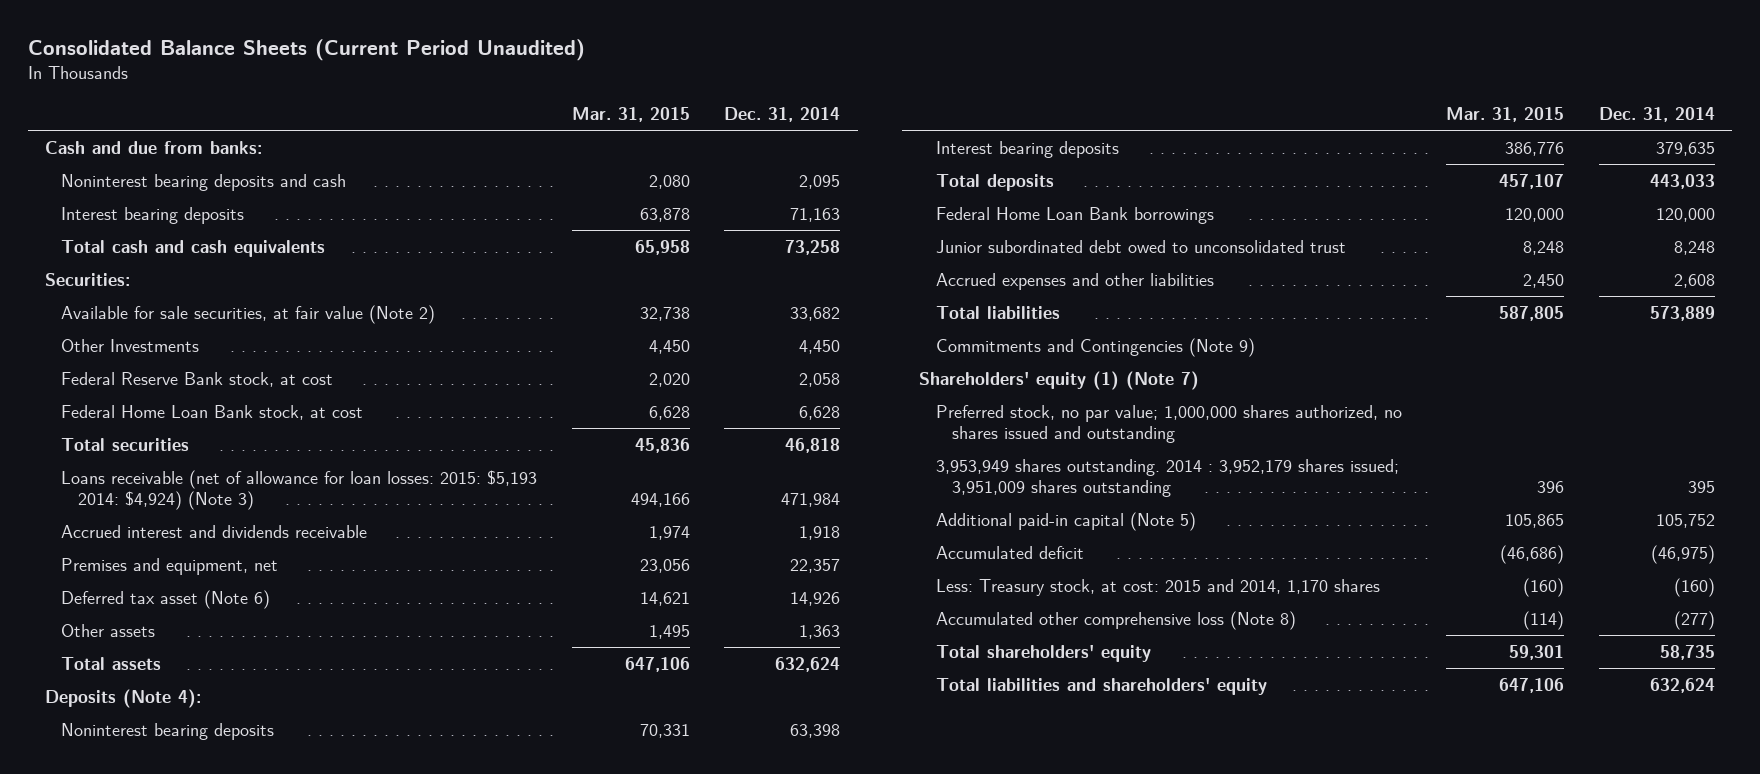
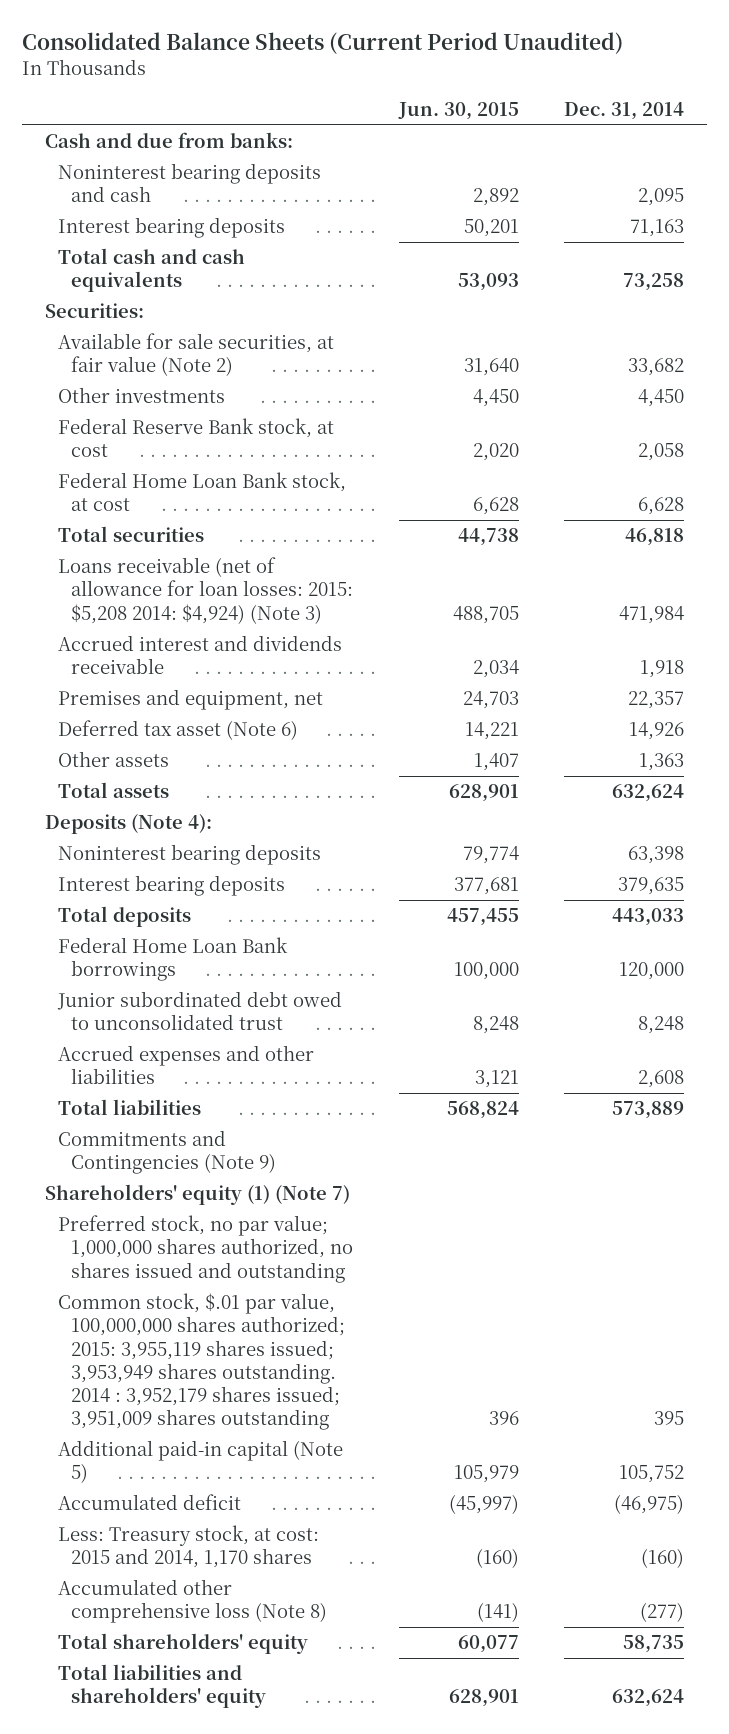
[571,106,690,122] Mar. 31, 2015 -> none
none -> [397,101,519,120] Jun. 30, 2015
[61,338,200,352] Other Investments -> [58,387,226,404] Other investments
[61,469,538,510] Loans receivable (net of allowance for loan losses: 2015: $5,193 2014: $4,924) (Note 3) -> [58,557,354,624] Loans receivable (net of allowance for loan losses: 2015: $5,208 2014: $4,924) (Note 3)
[935,458,1399,497] 3,953,949 shares outstanding. 2014 : 3,952,179 shares issued; 3,951,009 shares outstanding -> [58,1293,346,1431] Common stock, $.01 par value, 100,000,000 shares authorized; 2015: 3,955,119 shares issued; 3,953,949 shares outstanding. 2014 : 3,952,179 shares issued; 3,951,009 shares outstanding

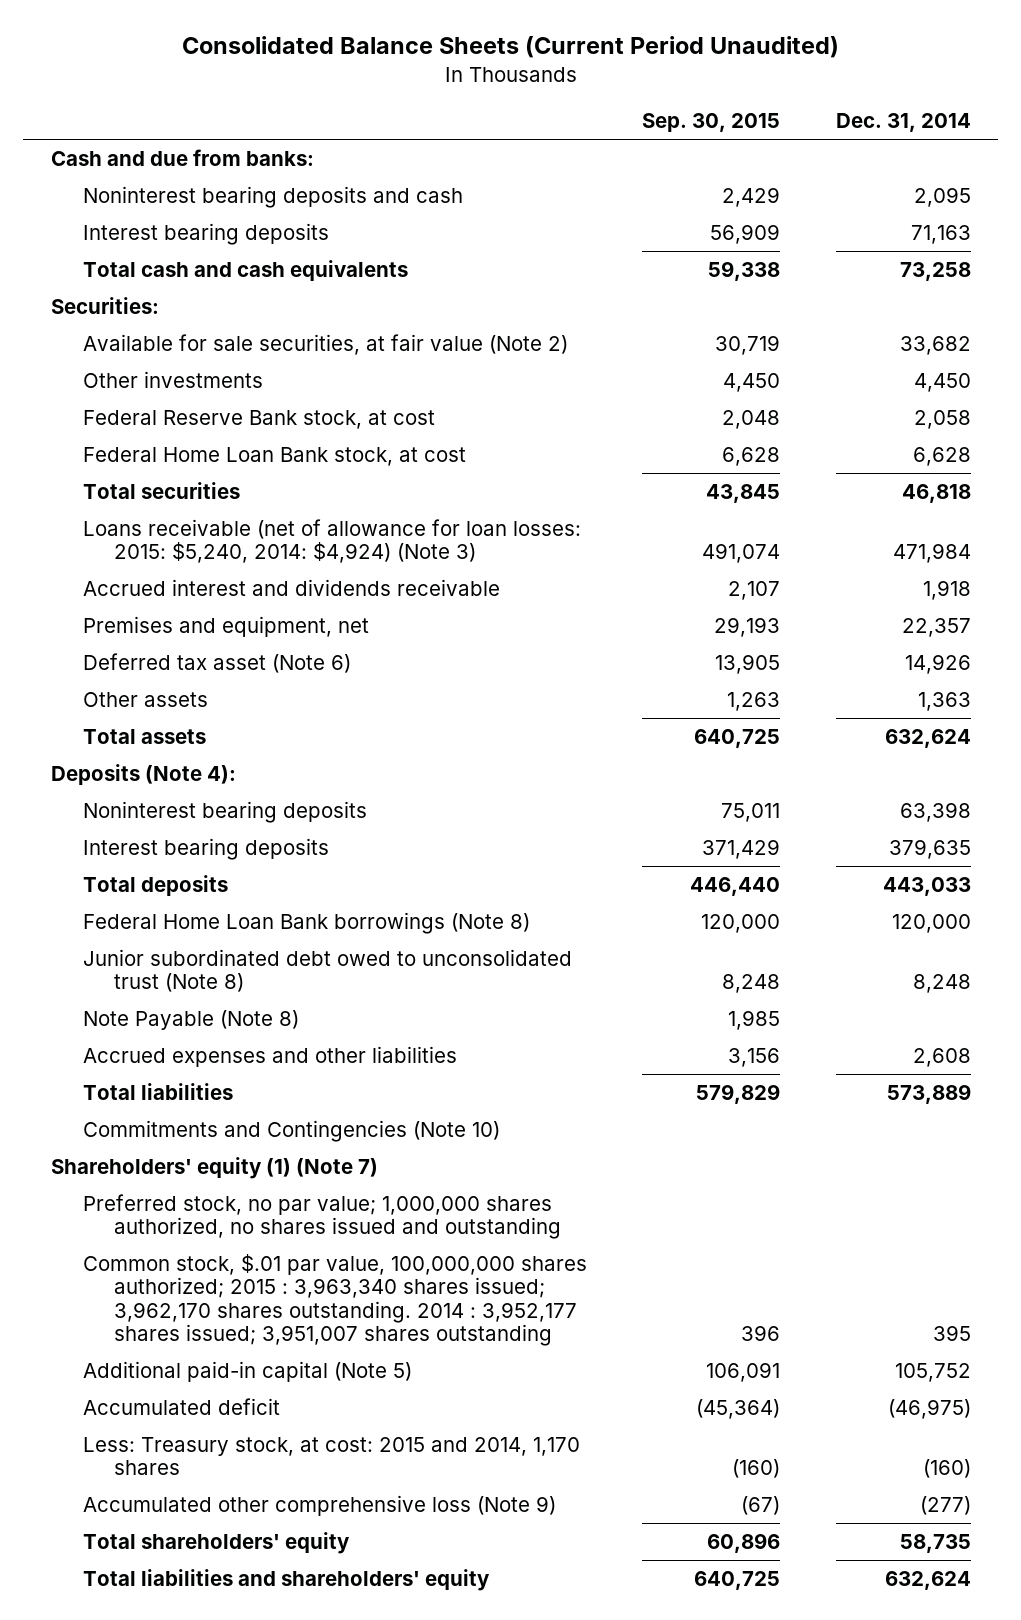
[397,101,519,120] Jun. 30, 2015 -> none
none -> [642,113,781,133] Sep. 30, 2015
[58,557,354,624] Loans receivable (net of allowance for loan losses: 2015: $5,208 2014: $4,924) (Note 3) -> [82,518,581,564] Loans receivable (net of allowance for loan losses: 2015: $5,240, 2014: $4,924) (Note 3)
[58,937,289,982] Federal Home Loan Bank borrowings -> [82,911,530,934] Federal Home Loan Bank borrowings (Note 8)
[57,991,343,1031] Junior subordinated debt owed to unconsolidated trust -> [82,948,572,993] Junior subordinated debt owed to unconsolidated trust (Note 8)
none -> [82,1009,299,1030] Note Payable (Note 8)
[58,1130,277,1175] Commitments and Contingencies (Note 9) -> [82,1119,500,1142] Commitments and Contingencies (Note 10)
[58,1293,346,1431] Common stock, $.01 par value, 100,000,000 shares authorized; 2015: 3,955,119 shares issued; 3,953,949 shares outstanding. 2014 : 3,952,179 shares issued; 3,951,009 shares outstanding -> [82,1253,587,1347] Common stock, $.01 par value, 100,000,000 shares authorized; 2015 : 3,963,340 shares issued; 3,962,170 shares outstanding. 2014 : 3,952,177 shares issued; 3,951,007 shares outstanding
[58,1579,328,1624] Accumulated other comprehensive loss (Note 8) -> [82,1494,556,1516] Accumulated other comprehensive loss (Note 9)

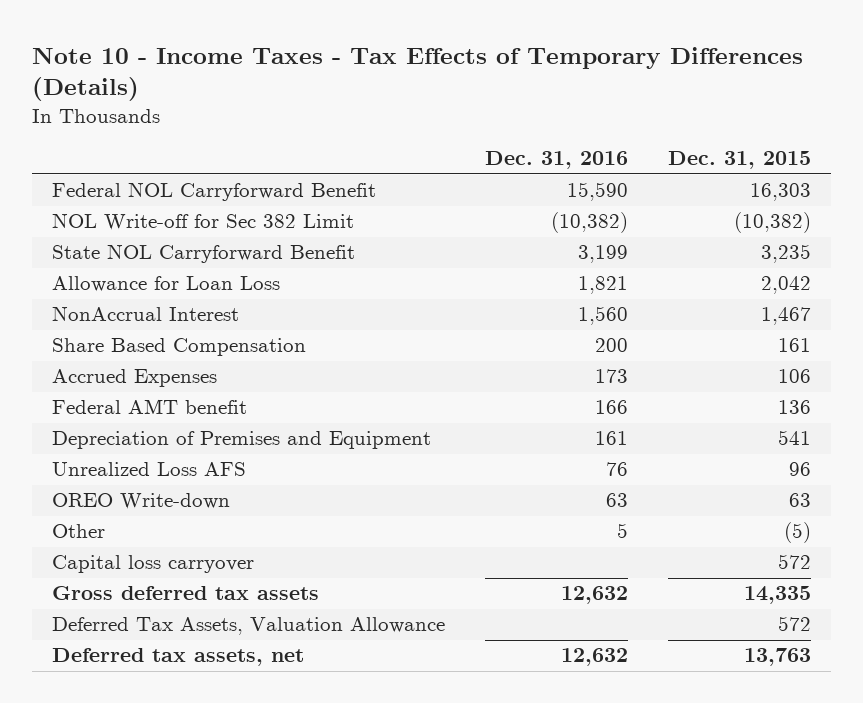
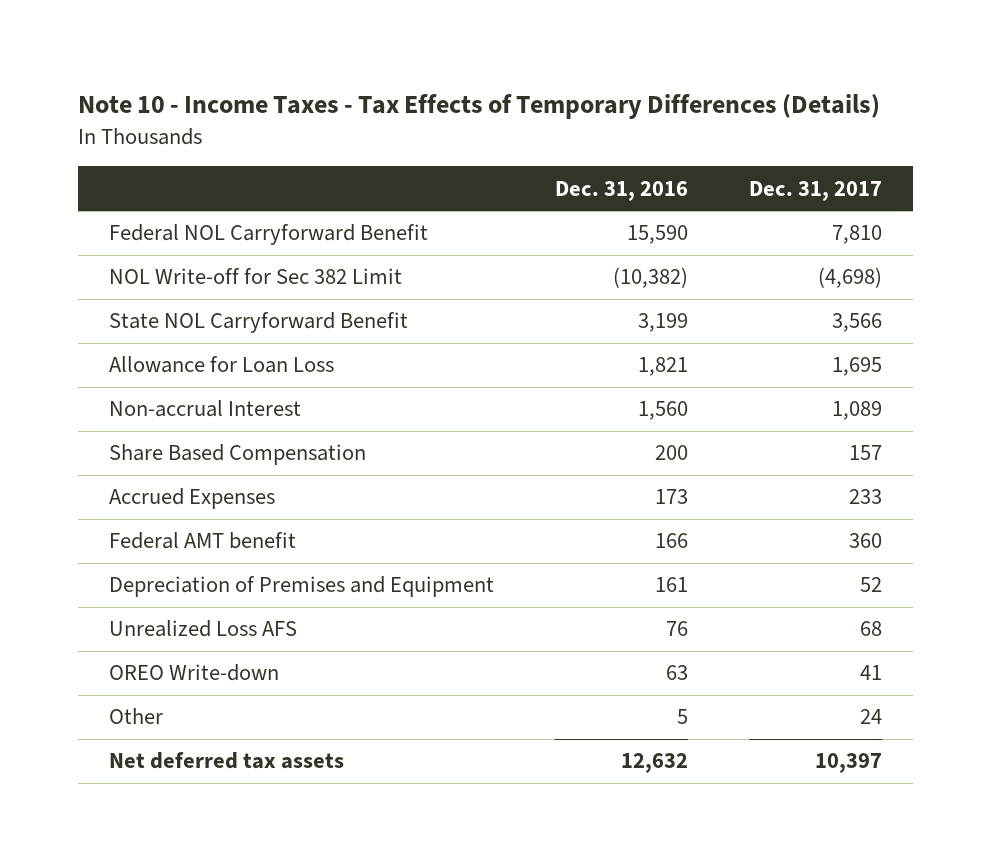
[667,151,811,170] Dec. 31, 2015 -> none
none -> [749,180,883,201] Dec. 31, 2017
[52,306,240,322] NonAccrual Interest -> [108,400,301,418] Non-accrual Interest
[52,555,255,574] Capital loss carryover -> none
[52,617,446,636] Deferred Tax Assets, Valuation Allowance -> none
[52,648,305,667] Deferred tax assets, net -> none
[52,586,320,601] Gross deferred tax assets -> [108,752,344,770] Net deferred tax assets

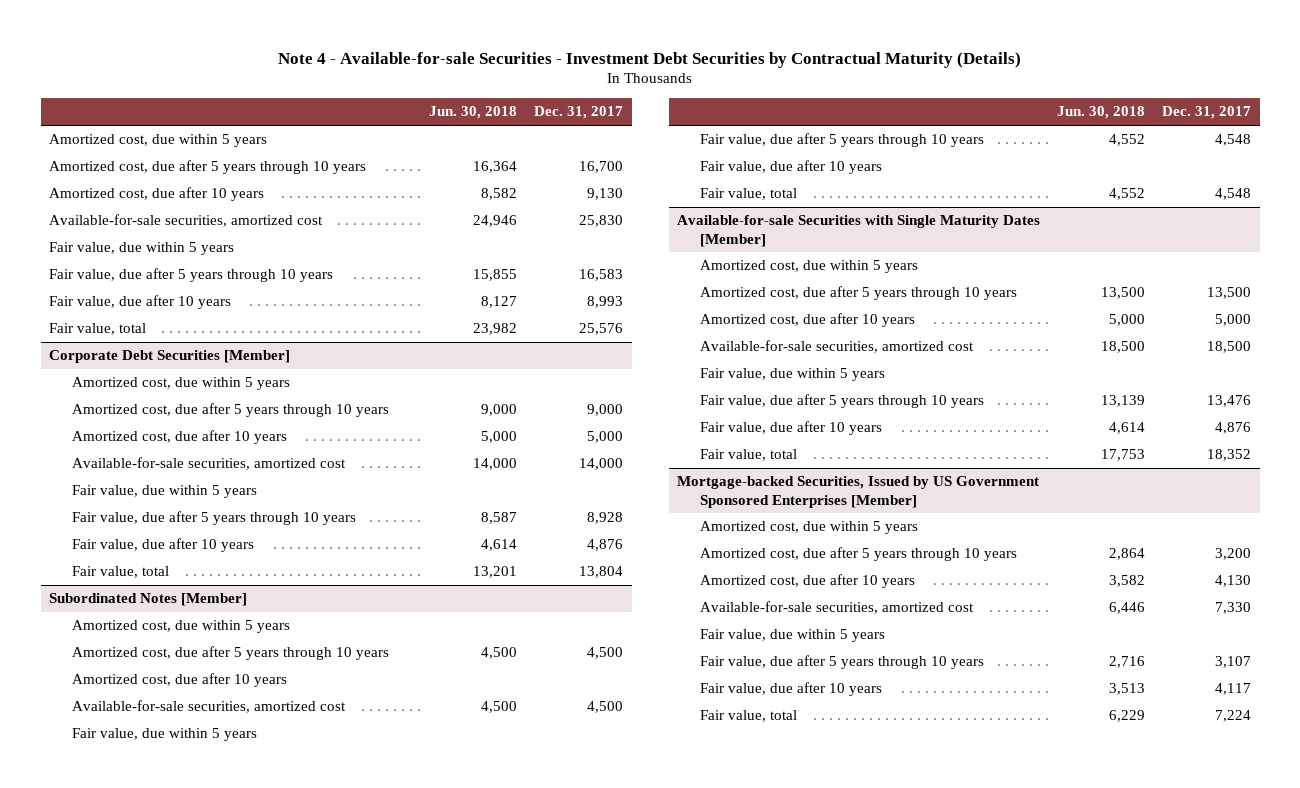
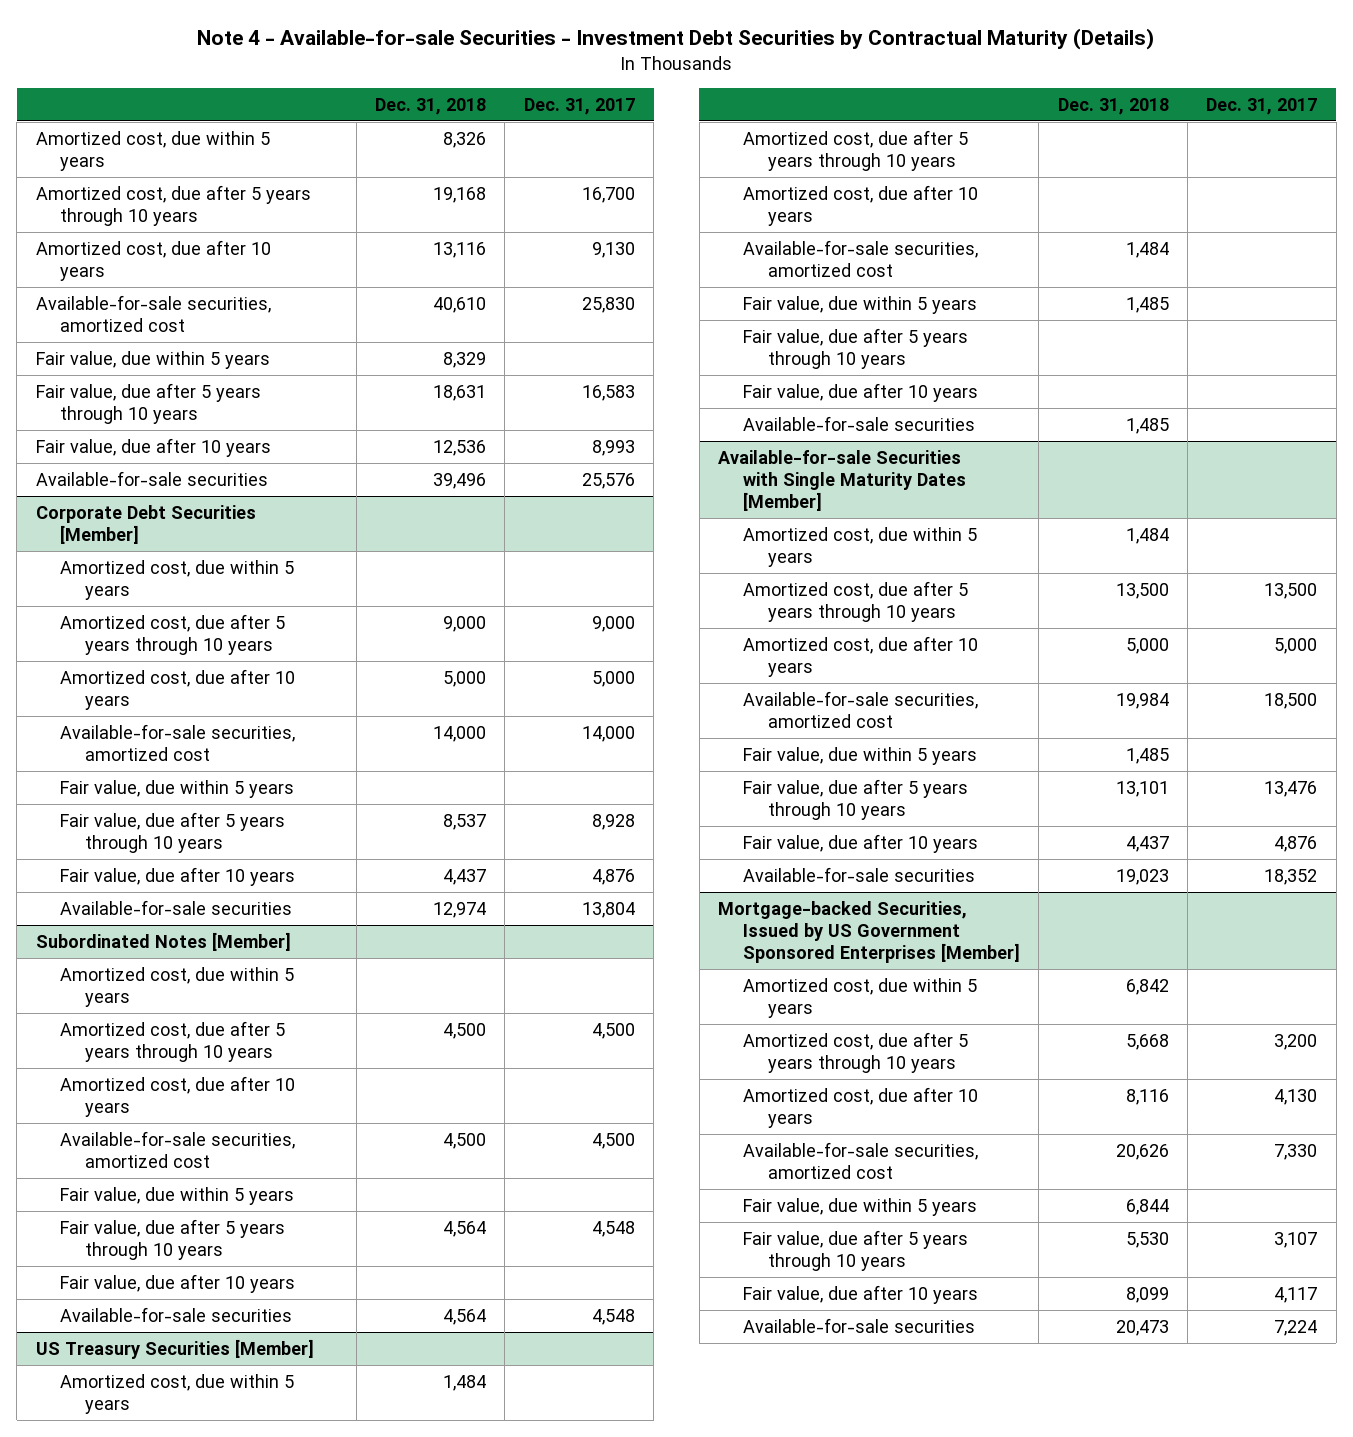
[429,106,518,120] Jun. 30, 2018 -> none
none -> [375,97,487,115] Dec. 31, 2018
[49,323,147,336] Fair value, total -> [35,470,268,486] Available-for-sale securities
[71,566,169,579] Fair value, total -> [60,899,293,915] Available-for-sale securities
[699,188,797,201] Fair value, total -> [60,1306,293,1322] Available-for-sale securities
none -> [35,1338,314,1359] US Treasury Securities [Member]
none -> [60,1373,295,1415] Amortized cost, due within 5 years
none -> [742,129,968,172] Amortized cost, due after 5 years through 10 years
none -> [742,184,978,227] Amortized cost, due after 10 years
none -> [742,239,978,278] Available-for-sale securities, amortized cost
none -> [742,295,977,314] Fair value, due within 5 years
none -> [742,327,968,370] Fair value, due after 5 years through 10 years
none -> [742,382,978,402] Fair value, due after 10 years
none -> [742,415,975,431] Available-for-sale securities
[699,449,797,462] Fair value, total -> [742,866,975,882] Available-for-sale securities
[699,710,797,723] Fair value, total -> [742,1317,975,1333] Available-for-sale securities

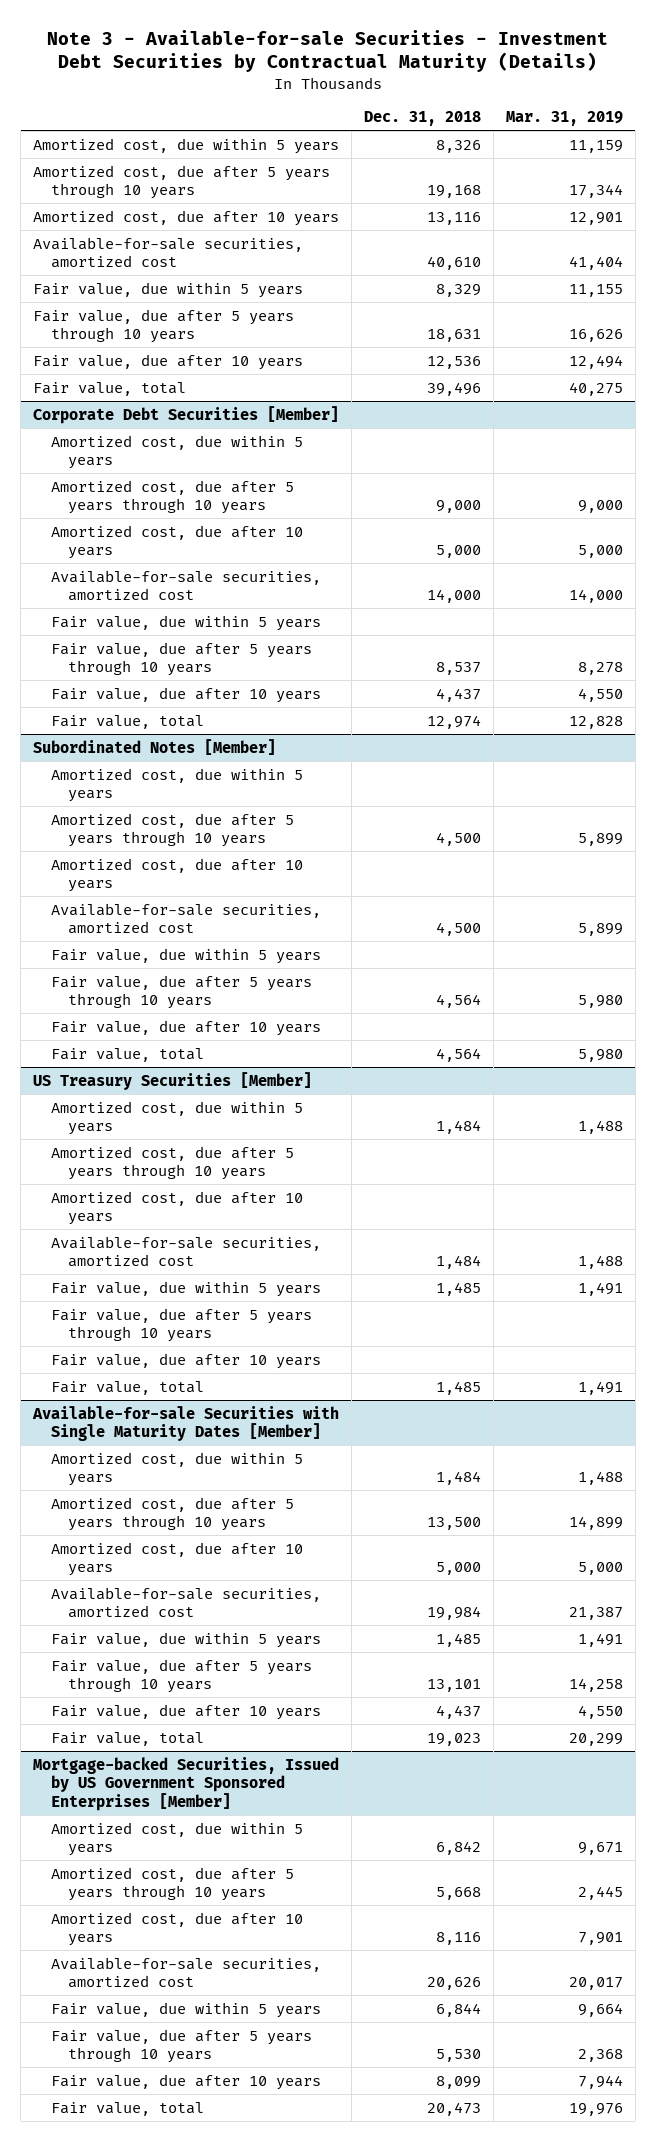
[197,28,1155,51] Note 4 - Available-for-sale Securities - Investment Debt Securities by Contractual Maturity (Details) -> [47,29,609,73] Note 3 - Available-for-sale Securities - Investment Debt Securities by Contractual Maturity (Details)
[523,97,635,115] Dec. 31, 2017 -> none
none -> [506,111,624,127] Mar. 31, 2019
[35,470,268,486] Available-for-sale securities -> [33,381,187,396] Fair value, total
[60,899,293,915] Available-for-sale securities -> [50,714,204,729] Fair value, total
[60,1306,293,1322] Available-for-sale securities -> [50,1047,204,1062] Fair value, total
[742,415,975,431] Available-for-sale securities -> [50,1380,204,1395] Fair value, total
[742,866,975,882] Available-for-sale securities -> [50,1731,204,1746] Fair value, total
[742,1317,975,1333] Available-for-sale securities -> [50,2101,204,2116] Fair value, total

